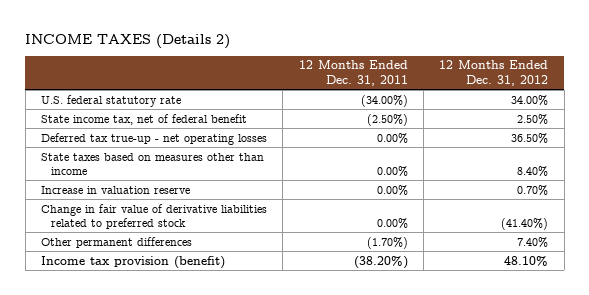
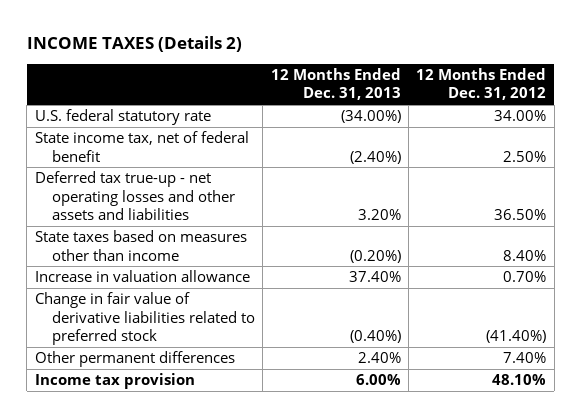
[298,60,408,86] 12 Months Ended Dec. 31, 2011 -> none
none -> [270,67,401,101] 12 Months Ended Dec. 31, 2013
[40,132,267,145] Deferred tax true-up - net operating losses -> [34,171,236,220] Deferred tax true-up - net operating losses and other assets and liabilities
[40,185,190,194] Increase in valuation reserve -> [34,270,250,283] Increase in valuation allowance
[40,255,225,269] Income tax provision (benefit) -> [34,373,195,390] Income tax provision

